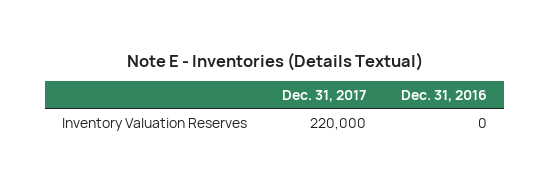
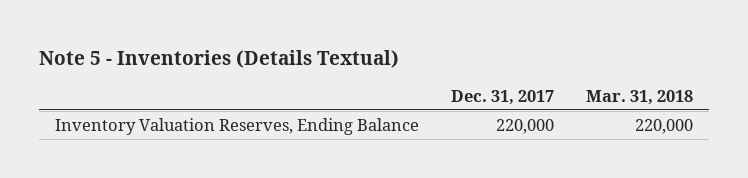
[126,51,423,71] Note E - Inventories (Details Textual) -> [38,49,399,68] Note 5 - Inventories (Details Textual)
[401,89,488,102] Dec. 31, 2016 -> none
none -> [586,89,694,105] Mar. 31, 2018
[62,117,248,131] Inventory Valuation Reserves -> [55,118,420,136] Inventory Valuation Reserves, Ending Balance

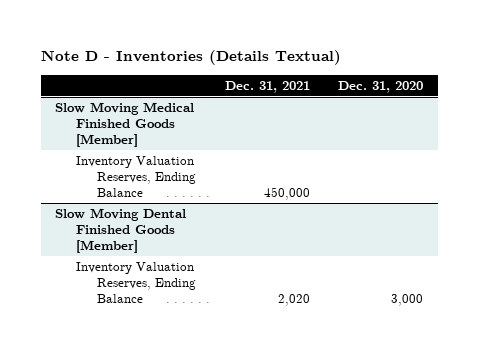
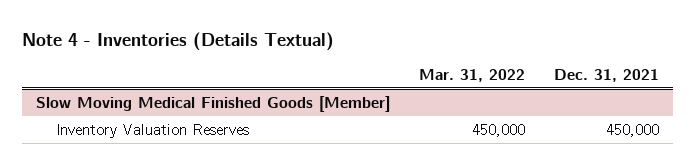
[41,50,342,66] Note D - Inventories (Details Textual) -> [22,31,335,51] Note 4 - Inventories (Details Textual)
[338,80,424,93] Dec. 31, 2020 -> none
none -> [419,68,526,82] Mar. 31, 2022
[55,208,187,254] Slow Moving Dental Finished Goods [Member] -> none
[76,262,196,304] Inventory Valuation Reserves, Ending Balance -> none
[76,156,196,198] Inventory Valuation Reserves, Ending Balance -> [56,123,250,138] Inventory Valuation Reserves

